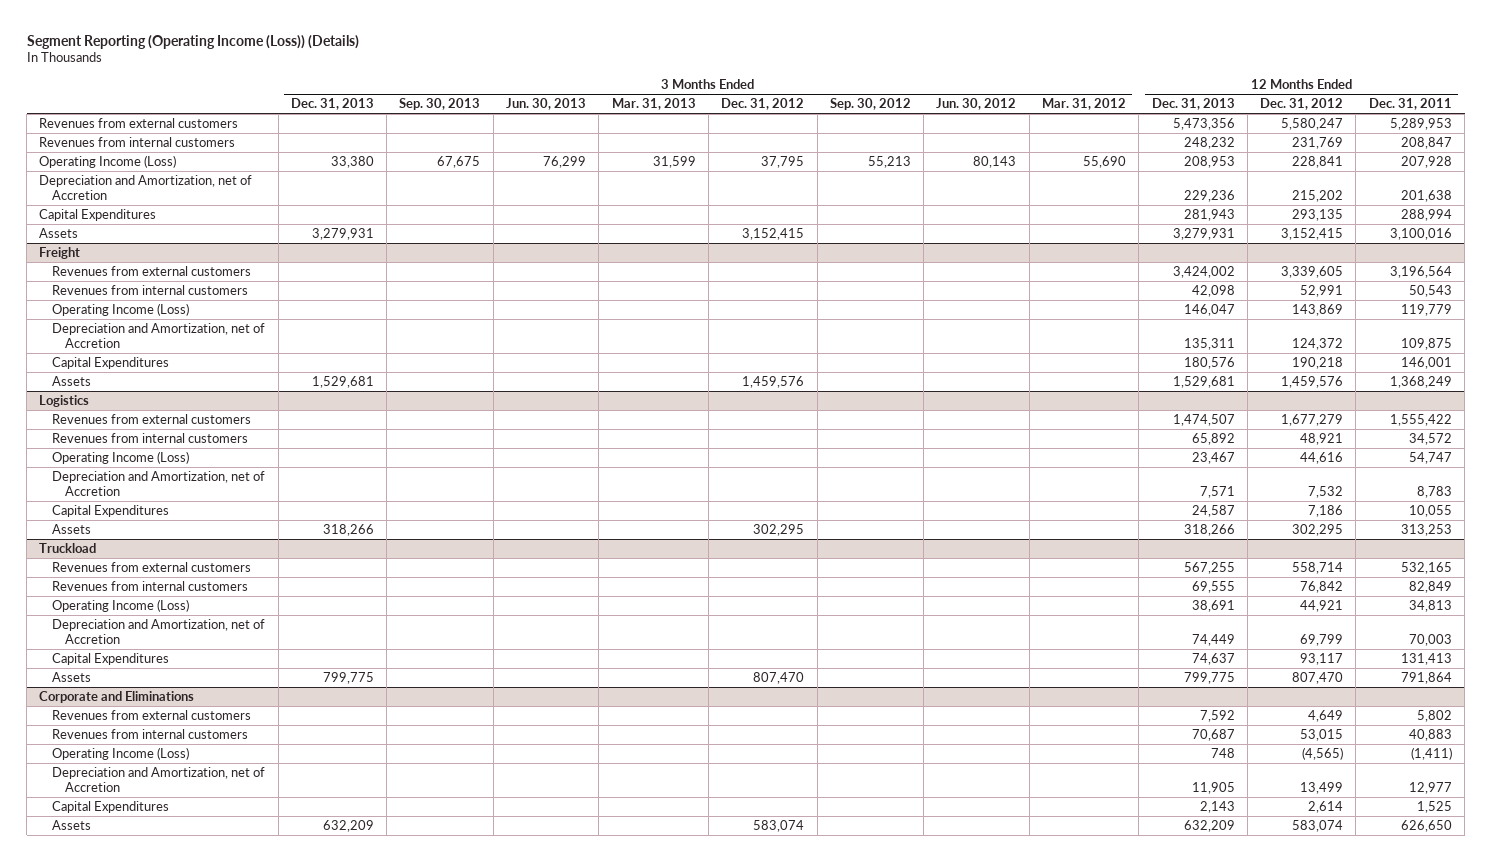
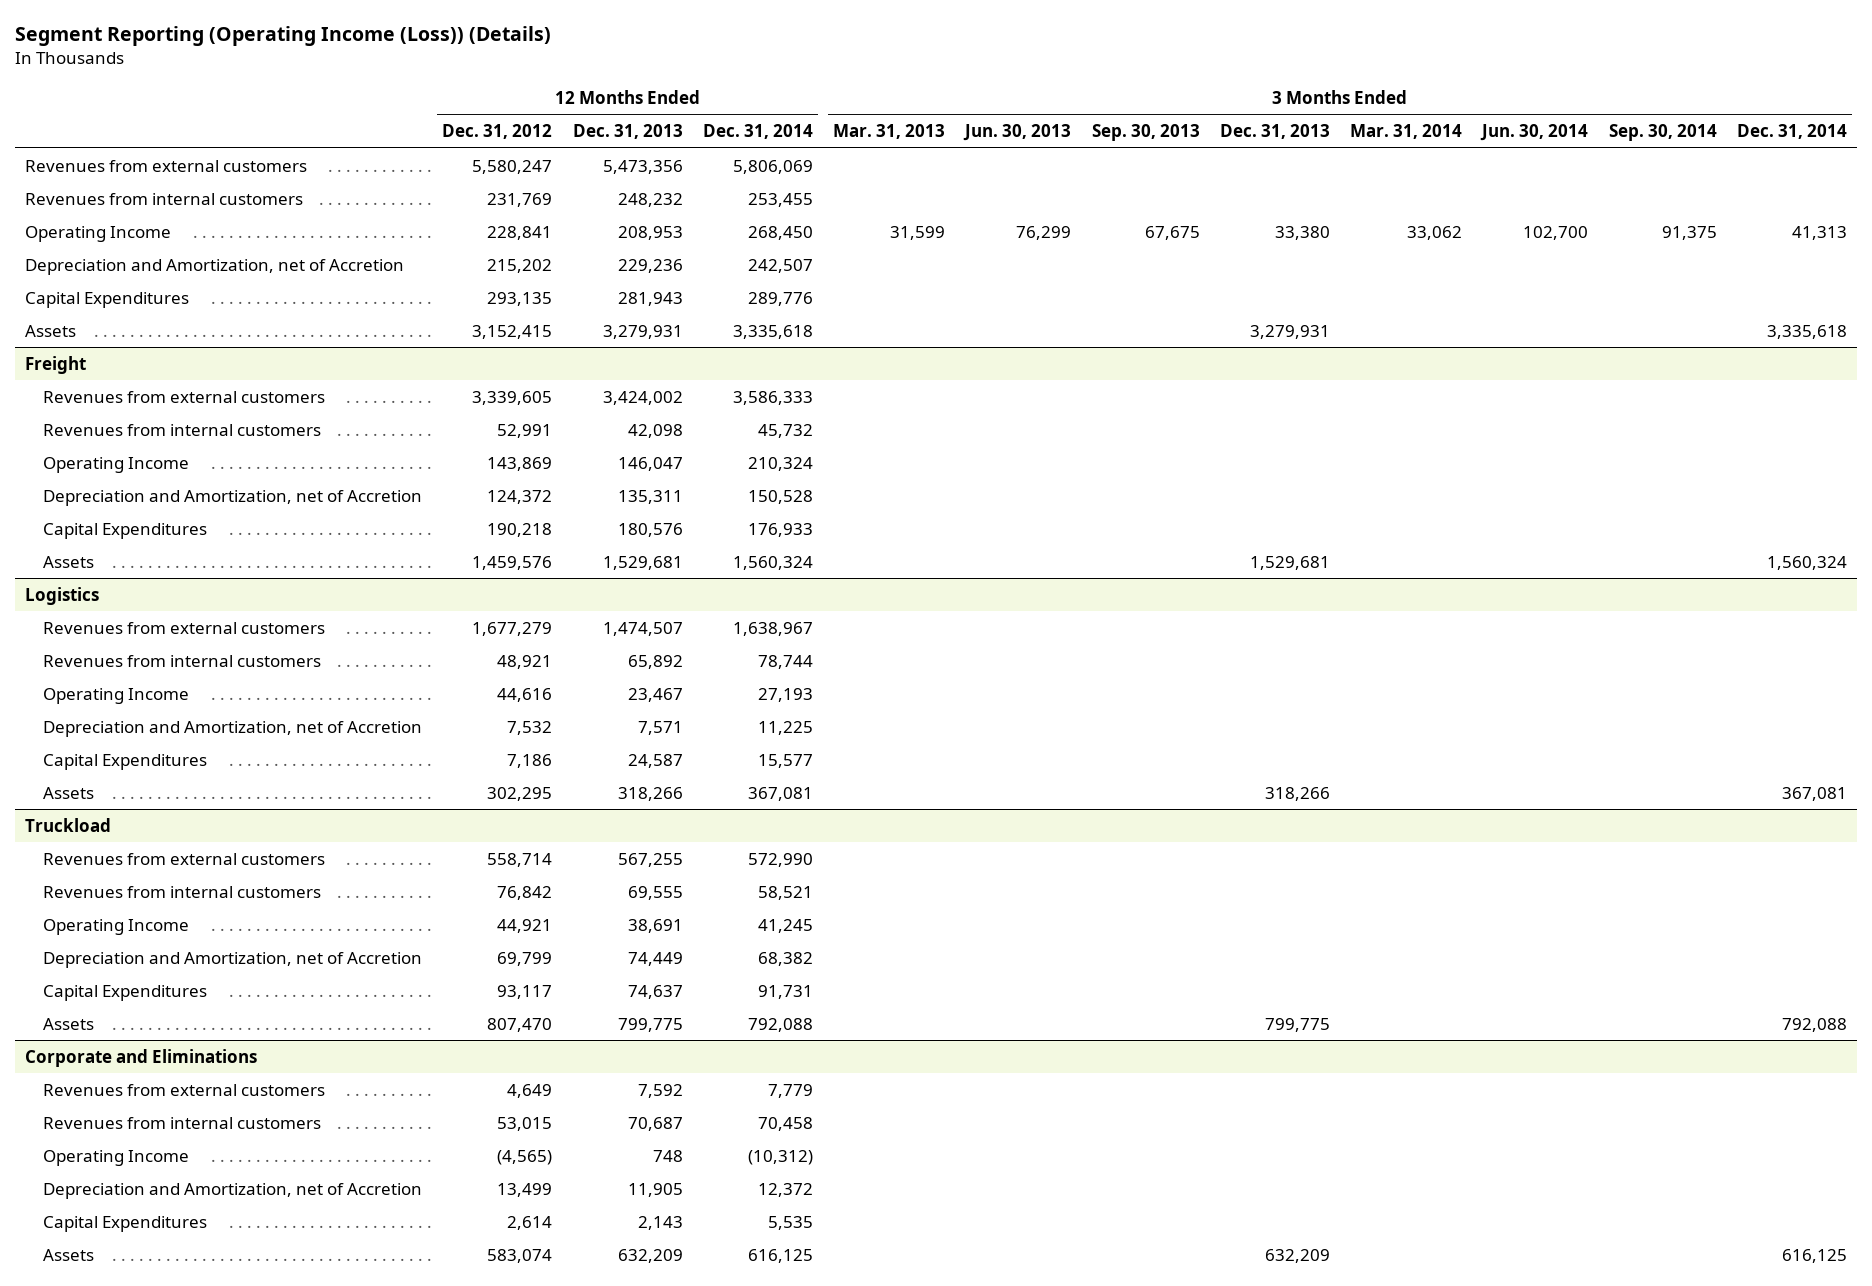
[721,98,805,111] Dec. 31, 2012 -> none
[829,98,911,111] Sep. 30, 2012 -> none
[936,98,1017,111] Jun. 30, 2012 -> none
[1041,98,1126,111] Mar. 31, 2012 -> none
[1368,98,1452,111] Dec. 31, 2011 -> none
none -> [702,124,813,140] Dec. 31, 2014
none -> [1350,124,1463,140] Mar. 31, 2014
none -> [1480,124,1589,142] Jun. 30, 2014
none -> [1608,124,1717,142] Sep. 30, 2014
none -> [1736,124,1847,140] Dec. 31, 2014
[39,155,177,169] Operating Income (Loss) -> [25,225,172,242] Operating Income
[52,303,190,317] Operating Income (Loss) -> [43,456,190,473] Operating Income
[52,451,190,465] Operating Income (Loss) -> [43,687,190,704] Operating Income
[52,599,190,613] Operating Income (Loss) -> [43,918,190,935] Operating Income
[52,747,190,761] Operating Income (Loss) -> [43,1149,190,1166] Operating Income

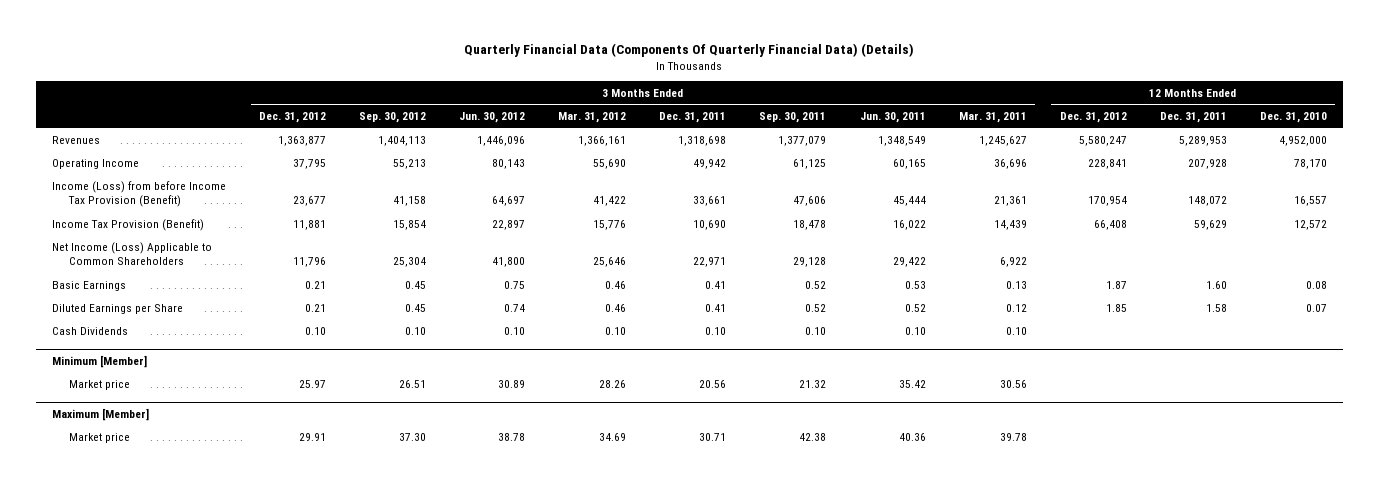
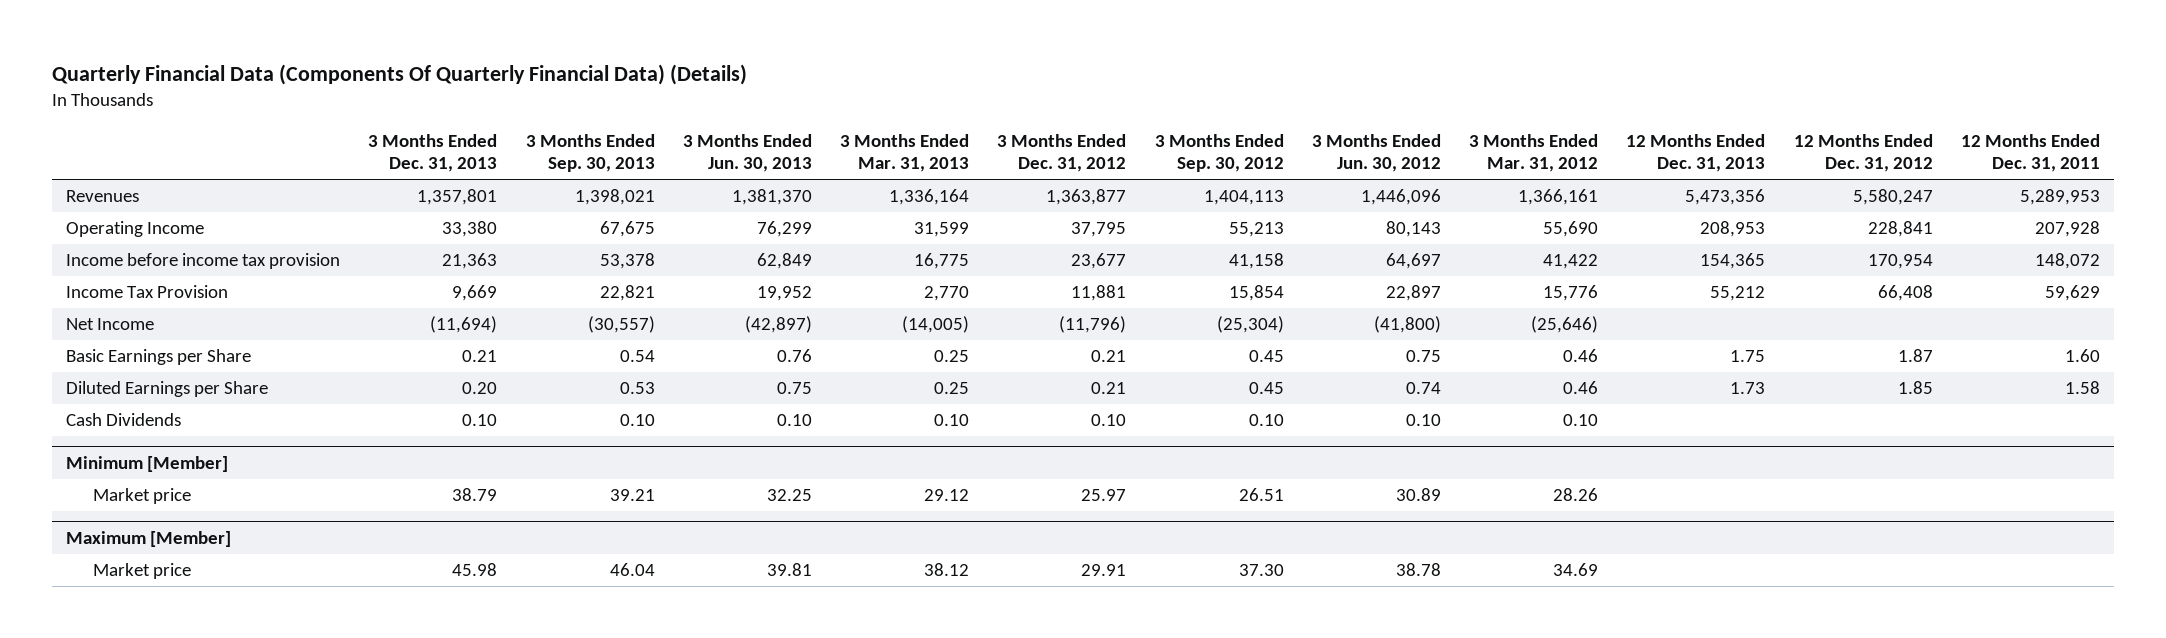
[659,112,727,124] Dec. 31, 2011 -> none
[759,112,827,124] Sep. 30, 2011 -> none
[859,112,926,124] Jun. 30, 2011 -> none
[958,112,1027,124] Mar. 31, 2011 -> none
[1259,112,1327,124] Dec. 31, 2010 -> none
none -> [368,134,498,172] 3 Months Ended Dec. 31, 2013
none -> [525,134,655,172] 3 Months Ended Sep. 30, 2013
none -> [682,134,812,172] 3 Months Ended Jun. 30, 2013
none -> [840,134,970,172] 3 Months Ended Mar. 31, 2013
none -> [1626,134,1766,172] 12 Months Ended Dec. 31, 2013
[52,180,227,208] Income (Loss) from before Income Tax Provision (Benefit) -> [66,253,341,270] Income before income tax provision
[52,218,205,231] Income Tax Provision (Benefit) -> [66,285,229,299] Income Tax Provision
[52,241,213,266] Net Income (Loss) Applicable to Common Shareholders -> [66,318,155,331] Net Income
[293,257,327,268] 11,796 -> [1059,316,1127,334] (11,796)
[393,257,427,268] 25,304 -> [1216,316,1284,334] (25,304)
[492,257,526,268] 41,800 -> [1373,316,1441,334] (41,800)
[593,257,627,268] 25,646 -> [1531,316,1599,334] (25,646)
[52,280,127,291] Basic Earnings -> [66,349,252,366] Basic Earnings per Share

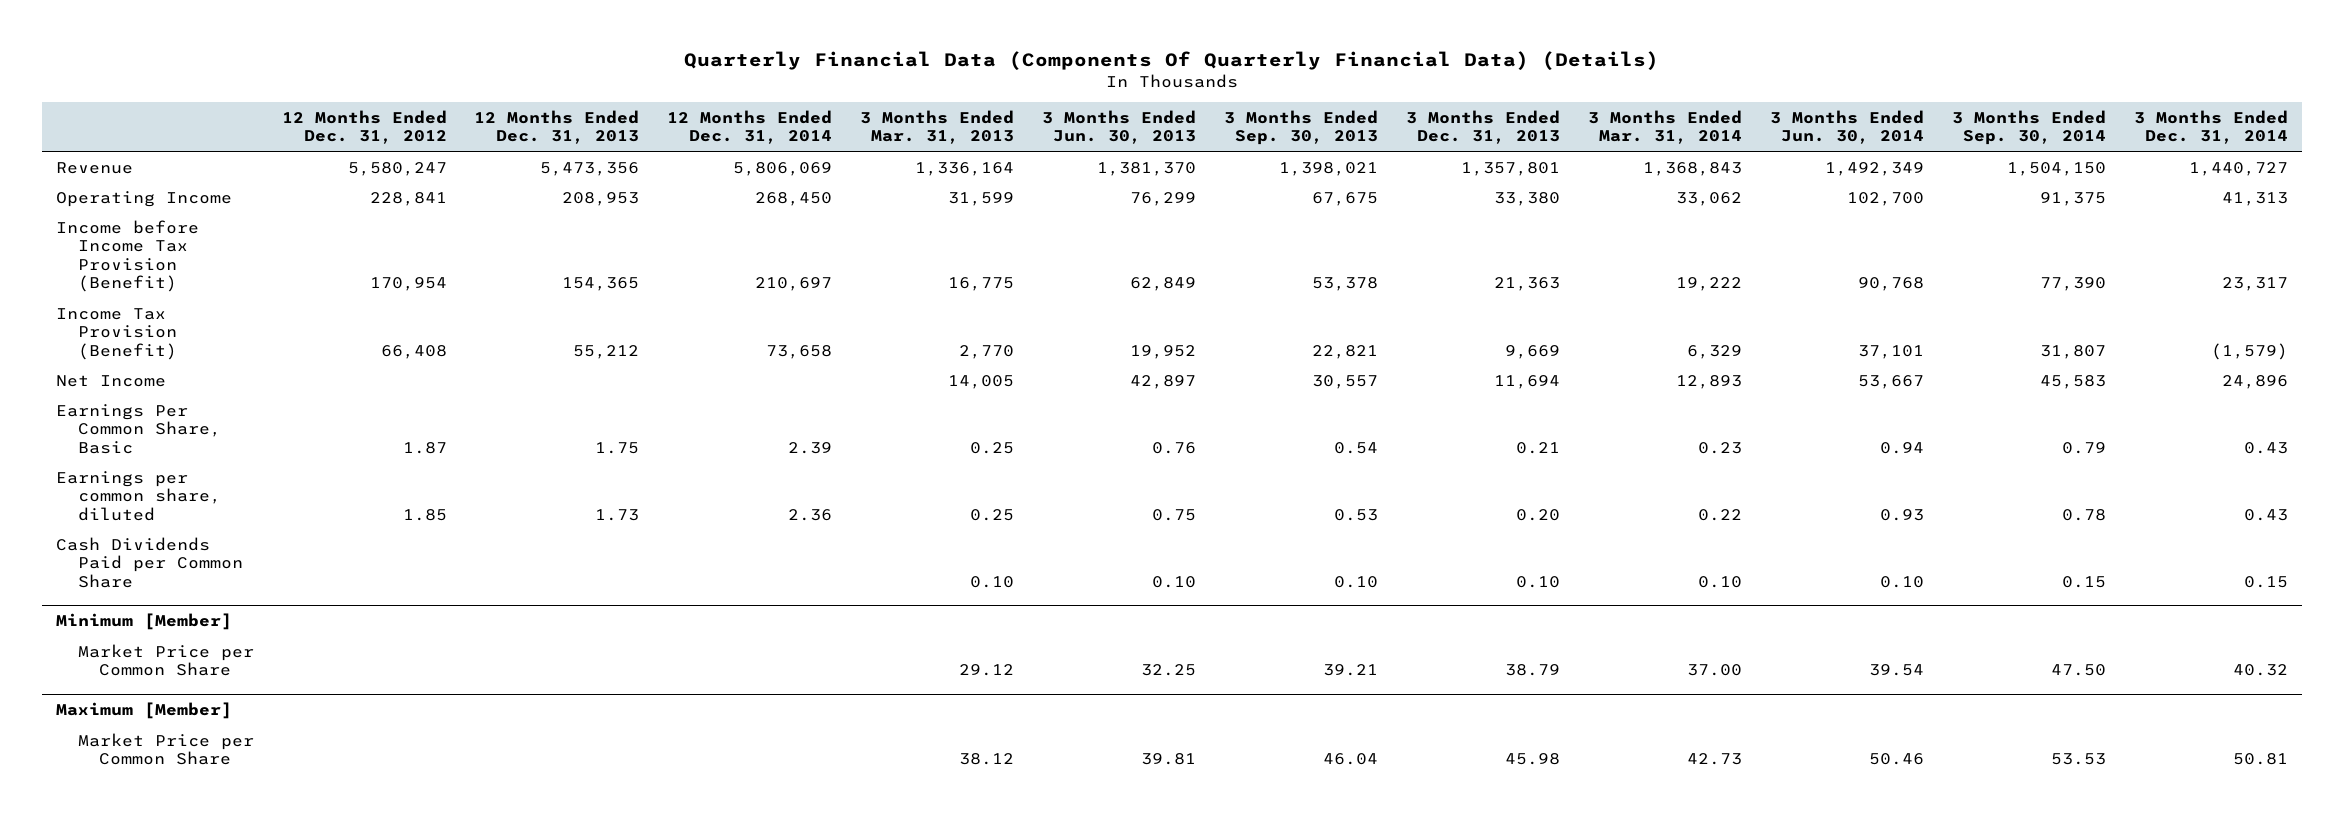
[997,134,1127,172] 3 Months Ended Dec. 31, 2012 -> none
[1154,134,1284,172] 3 Months Ended Sep. 30, 2012 -> none
[1311,134,1441,172] 3 Months Ended Jun. 30, 2012 -> none
[1469,134,1599,172] 3 Months Ended Mar. 31, 2012 -> none
[1961,134,2101,172] 12 Months Ended Dec. 31, 2011 -> none
none -> [667,109,833,145] 12 Months Ended Dec. 31, 2014
none -> [1587,109,1742,145] 3 Months Ended Mar. 31, 2014
none -> [1769,109,1924,145] 3 Months Ended Jun. 30, 2014
none -> [1951,109,2106,146] 3 Months Ended Sep. 30, 2014
none -> [2133,109,2288,145] 3 Months Ended Dec. 31, 2014
[66,190,140,203] Revenues -> [55,161,133,174] Revenue
[66,253,341,270] Income before income tax provision -> [55,219,199,293] Income before Income Tax Provision (Benefit)
[66,285,229,299] Income Tax Provision -> [55,307,177,360] Income Tax Provision (Benefit)
[430,316,498,334] (11,694) -> [1494,374,1561,389] 11,694
[587,316,655,334] (30,557) -> [1312,374,1379,389] 30,557
[744,316,812,334] (42,897) -> [1130,374,1197,389] 42,897
[902,316,970,334] (14,005) -> [948,374,1015,389] 14,005
[66,349,252,366] Basic Earnings per Share -> [55,403,221,454] Earnings Per Common Share, Basic
[66,381,269,398] Diluted Earnings per Share -> [55,470,221,521] Earnings per common share, diluted
[66,413,182,427] Cash Dividends -> [55,536,243,588] Cash Dividends Paid per Common Share
[92,488,191,505] Market price -> [77,643,254,677] Market Price per Common Share
[92,563,191,580] Market price -> [77,732,254,766] Market Price per Common Share

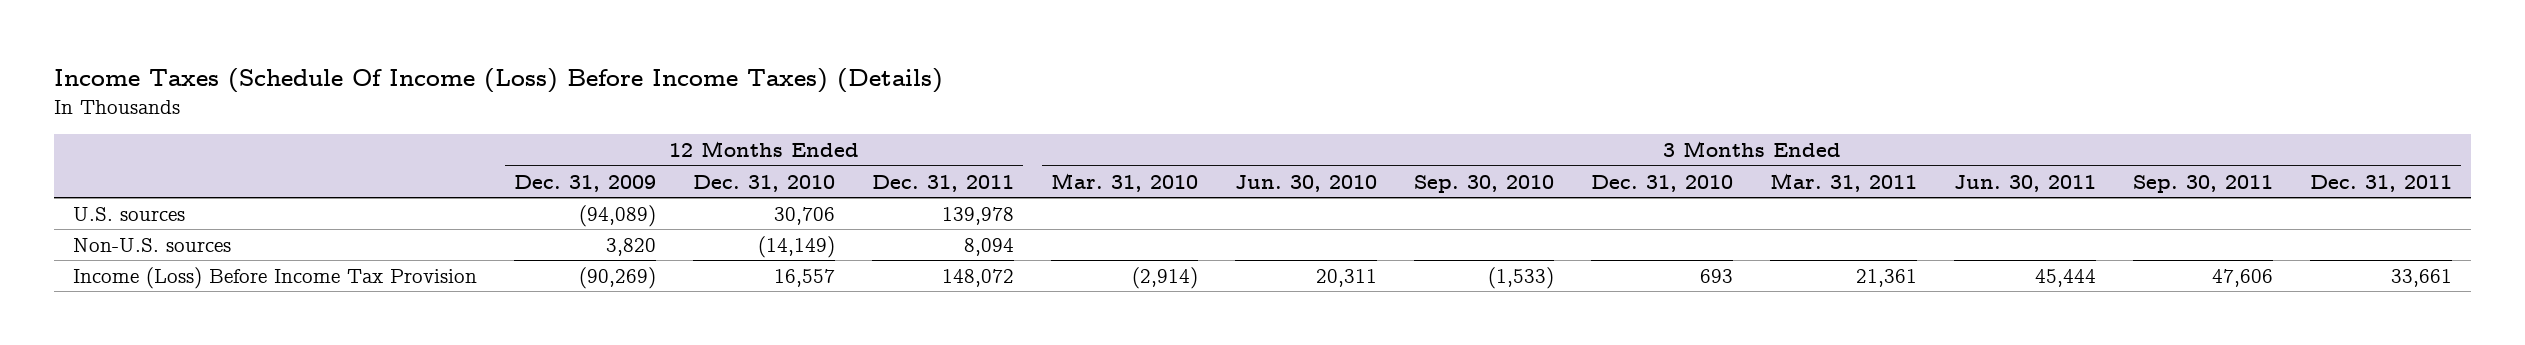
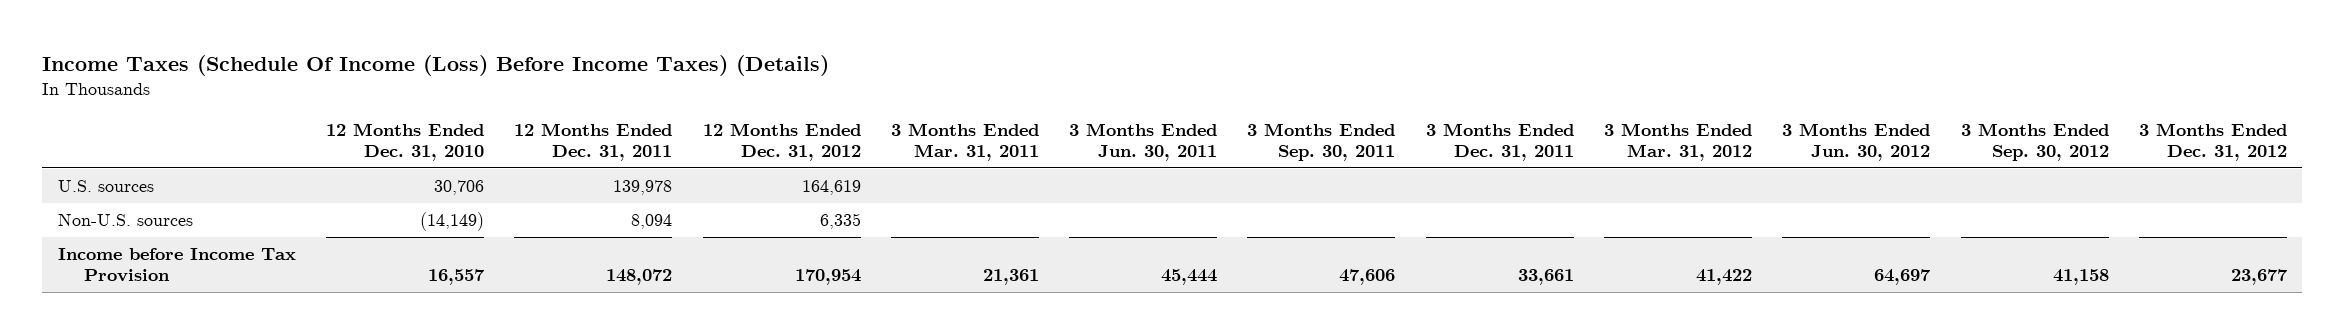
[513,174,656,192] Dec. 31, 2009 -> none
[1050,172,1198,192] Mar. 31, 2010 -> none
[1234,174,1377,192] Jun. 30, 2010 -> none
[1414,174,1555,193] Sep. 30, 2010 -> none
[1591,174,1734,192] Dec. 31, 2010 -> none
none -> [702,123,861,162] 12 Months Ended Dec. 31, 2012
none -> [1604,123,1753,162] 3 Months Ended Mar. 31, 2012
none -> [1782,123,1931,162] 3 Months Ended Jun. 30, 2012
none -> [1960,123,2109,162] 3 Months Ended Sep. 30, 2012
none -> [2138,123,2287,162] 3 Months Ended Dec. 31, 2012
[72,266,477,289] Income (Loss) Before Income Tax Provision -> [57,248,296,282] Income before Income Tax Provision

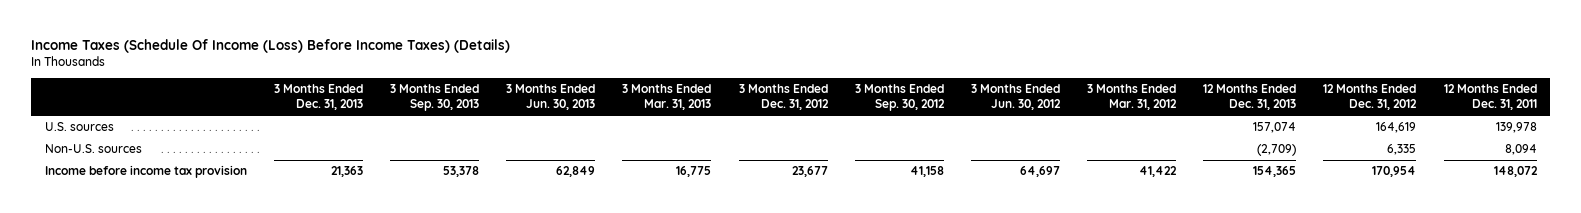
[325,123,484,162] 12 Months Ended Dec. 31, 2010 -> none
[890,123,1039,162] 3 Months Ended Mar. 31, 2011 -> none
[1069,123,1218,162] 3 Months Ended Jun. 30, 2011 -> none
[1247,123,1396,162] 3 Months Ended Sep. 30, 2011 -> none
[1425,123,1574,162] 3 Months Ended Dec. 31, 2011 -> none
none -> [273,84,363,111] 3 Months Ended Dec. 31, 2013
none -> [390,84,480,112] 3 Months Ended Sep. 30, 2013
none -> [506,84,596,111] 3 Months Ended Jun. 30, 2013
none -> [622,84,712,111] 3 Months Ended Mar. 31, 2013
none -> [1203,84,1297,111] 12 Months Ended Dec. 31, 2013
[57,248,296,282] Income before Income Tax Provision -> [44,165,247,179] Income before income tax provision

